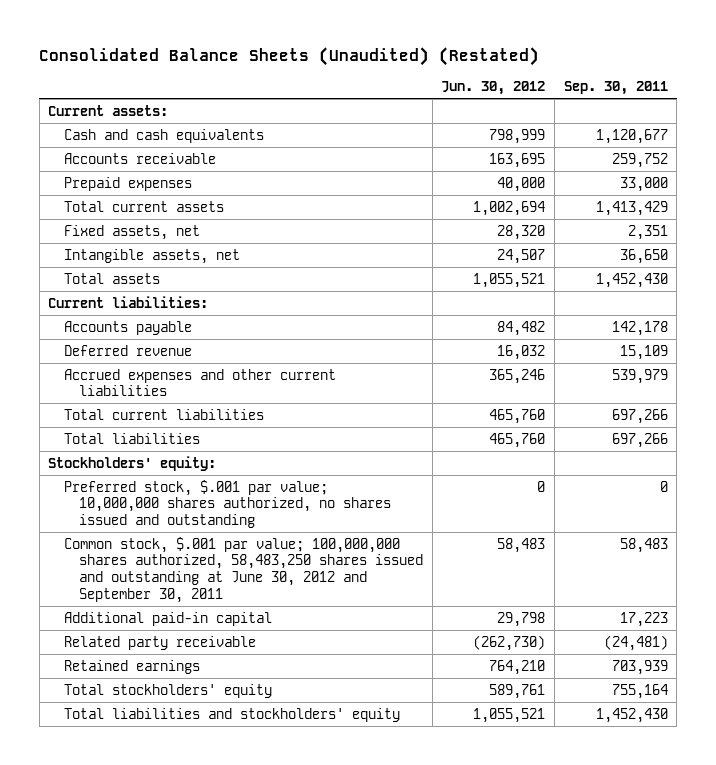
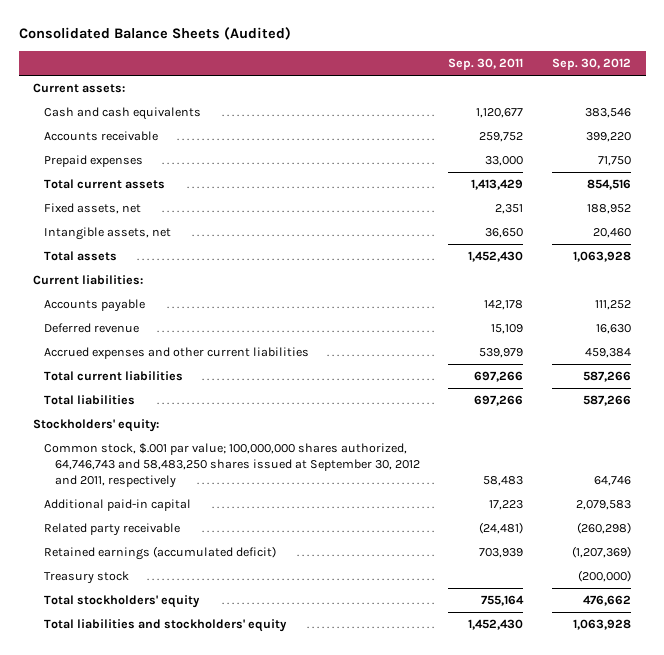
[39,46,540,66] Consolidated Balance Sheets (Unaudited) (Restated) -> [18,27,291,41] Consolidated Balance Sheets (Audited)
[441,81,546,96] Jun. 30, 2012 -> none
none -> [552,58,632,71] Sep. 30, 2012
[63,479,392,528] Preferred stock, $.001 par value; 10,000,000 shares authorized, no shares issued and outstanding -> none
[63,536,424,603] Common stock, $.001 par value; 100,000,000 shares authorized, 58,483,250 shares issued and outstanding at June 30, 2012 and September 30, 2011 -> [43,443,420,489] Common stock, $.001 par value; 100,000,000 shares authorized, 64,746,743 and 58,483,250 shares issued at September 30, 2012 and 2011, respectively
[63,659,200,674] Retained earnings -> [43,546,276,561] Retained earnings (accumulated deficit)
none -> [43,571,129,585] Treasury stock

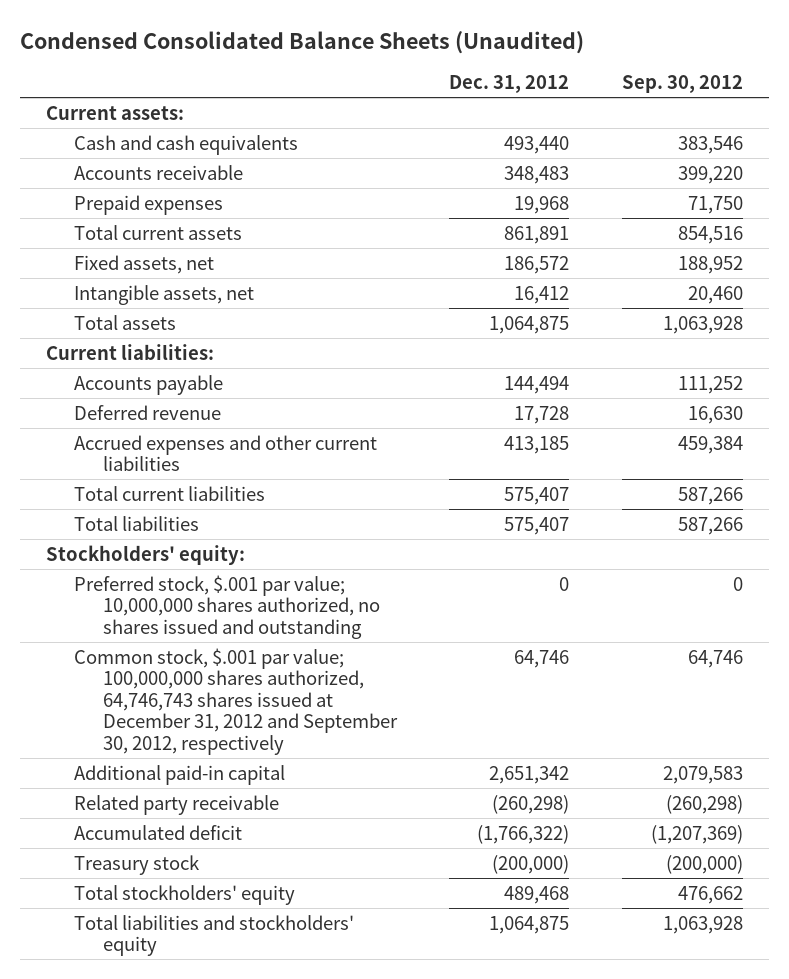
[18,27,291,41] Consolidated Balance Sheets (Audited) -> [19,30,584,54] Condensed Consolidated Balance Sheets (Unaudited)
[448,58,524,71] Sep. 30, 2011 -> none
none -> [449,75,570,94] Dec. 31, 2012
none -> [74,574,380,639] Preferred stock, $.001 par value; 10,000,000 shares authorized, no shares issued and outstanding
[43,443,420,489] Common stock, $.001 par value; 100,000,000 shares authorized, 64,746,743 and 58,483,250 shares issued at September 30, 2012 and 2011, respectively -> [74,647,398,755] Common stock, $.001 par value; 100,000,000 shares authorized, 64,746,743 shares issued at December 31, 2012 and September 30, 2012, respectively
[43,546,276,561] Retained earnings (accumulated deficit) -> [74,824,243,840] Accumulated deficit

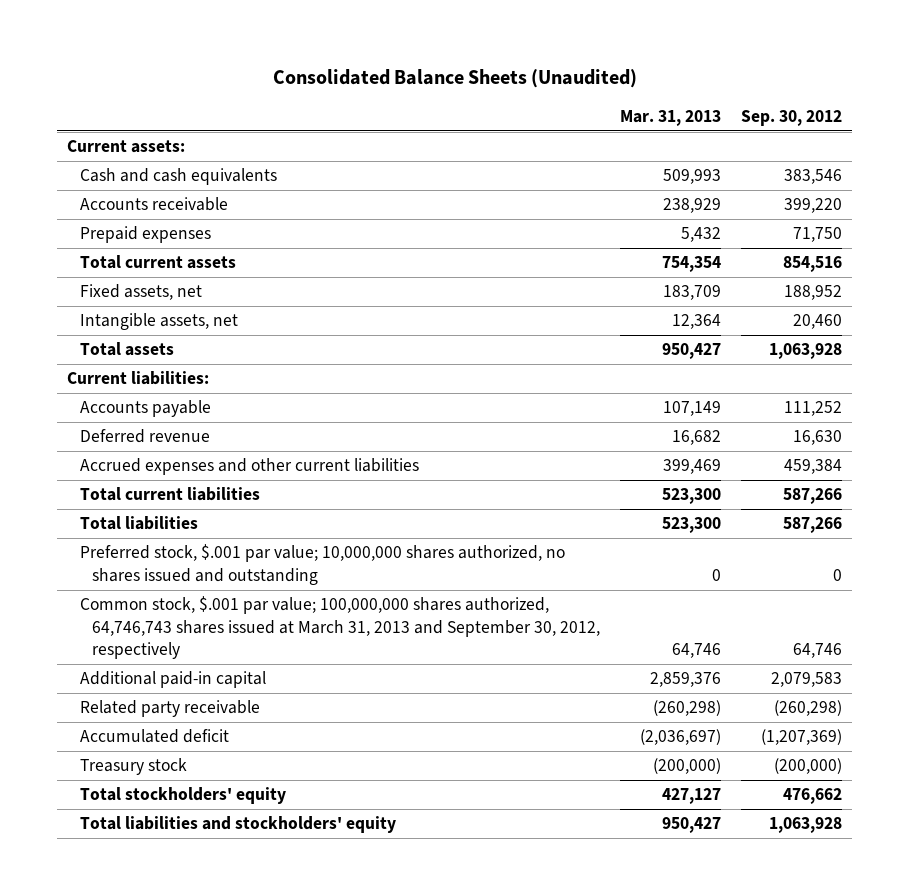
[19,30,584,54] Condensed Consolidated Balance Sheets (Unaudited) -> [272,68,637,88] Consolidated Balance Sheets (Unaudited)
[449,75,570,94] Dec. 31, 2012 -> none
none -> [620,109,722,126] Mar. 31, 2013
[46,544,246,565] Stockholders' equity: -> none
[74,647,398,755] Common stock, $.001 par value; 100,000,000 shares authorized, 64,746,743 shares issued at December 31, 2012 and September 30, 2012, respectively -> [79,596,601,660] Common stock, $.001 par value; 100,000,000 shares authorized, 64,746,743 shares issued at March 31, 2013 and September 30, 2012, respectively

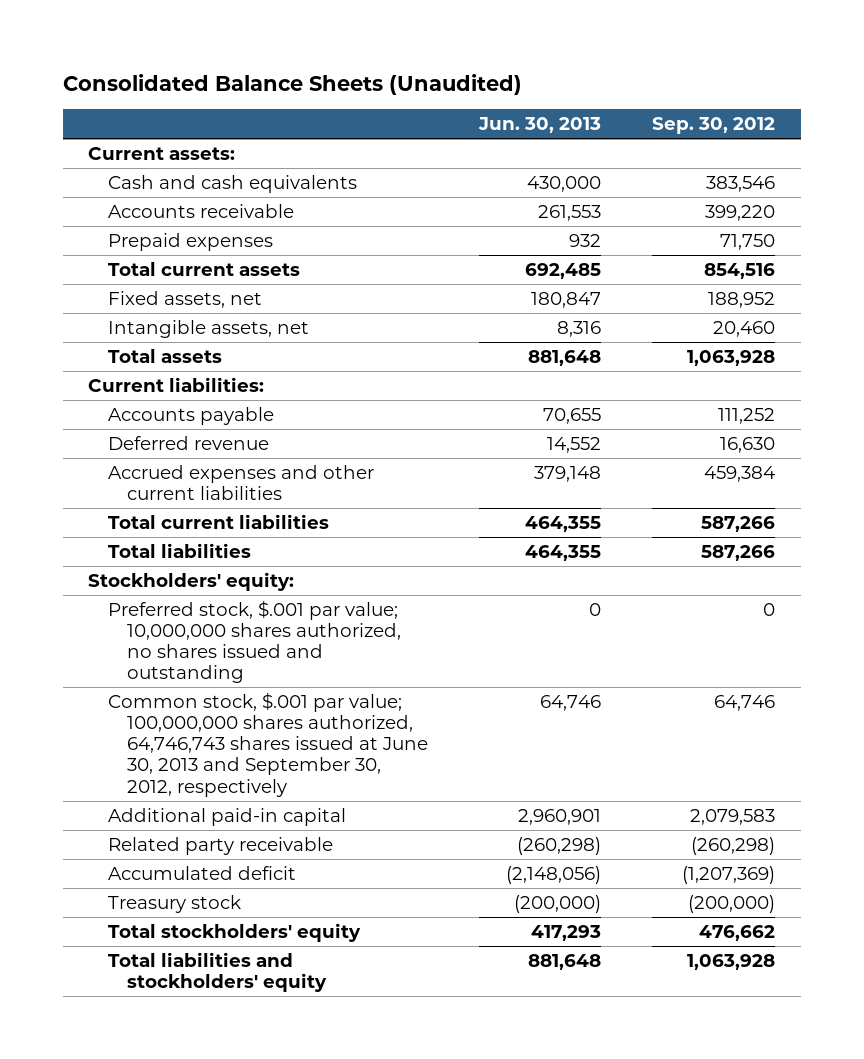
[620,109,722,126] Mar. 31, 2013 -> none
none -> [478,117,602,134] Jun. 30, 2013
none -> [88,571,295,591] Stockholders' equity:
[79,596,601,660] Common stock, $.001 par value; 100,000,000 shares authorized, 64,746,743 shares issued at March 31, 2013 and September 30, 2012, respectively -> [107,691,429,797] Common stock, $.001 par value; 100,000,000 shares authorized, 64,746,743 shares issued at June 30, 2013 and September 30, 2012, respectively

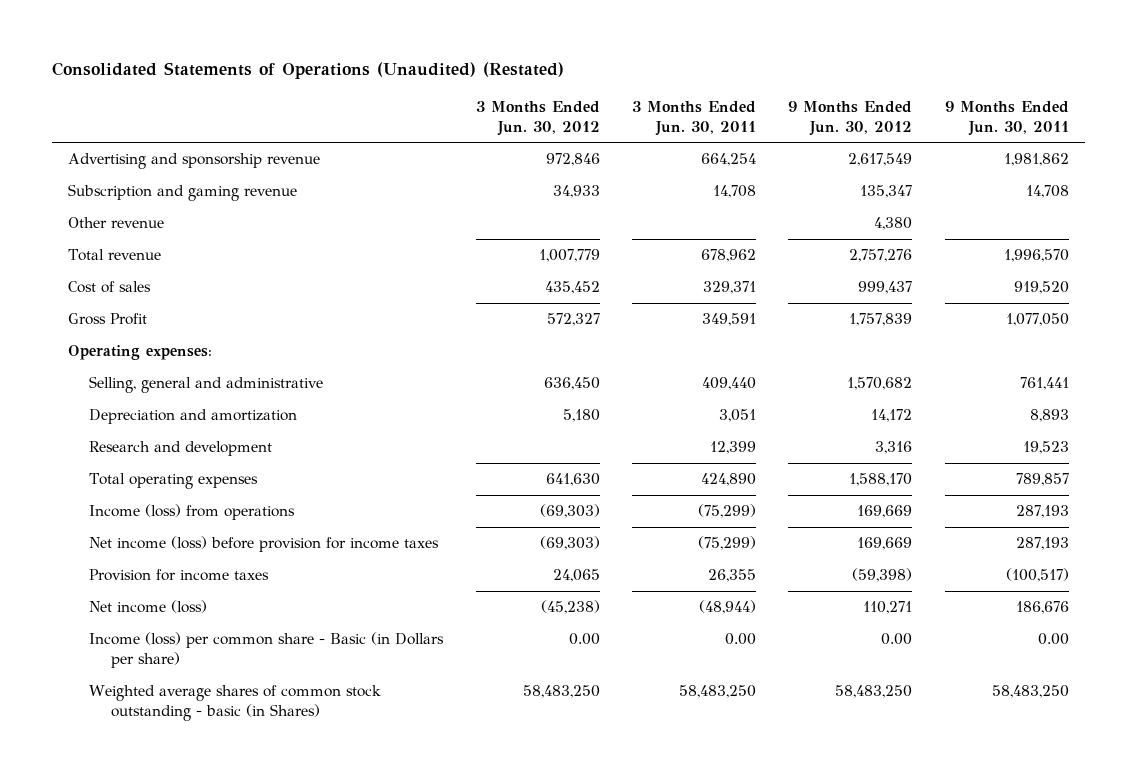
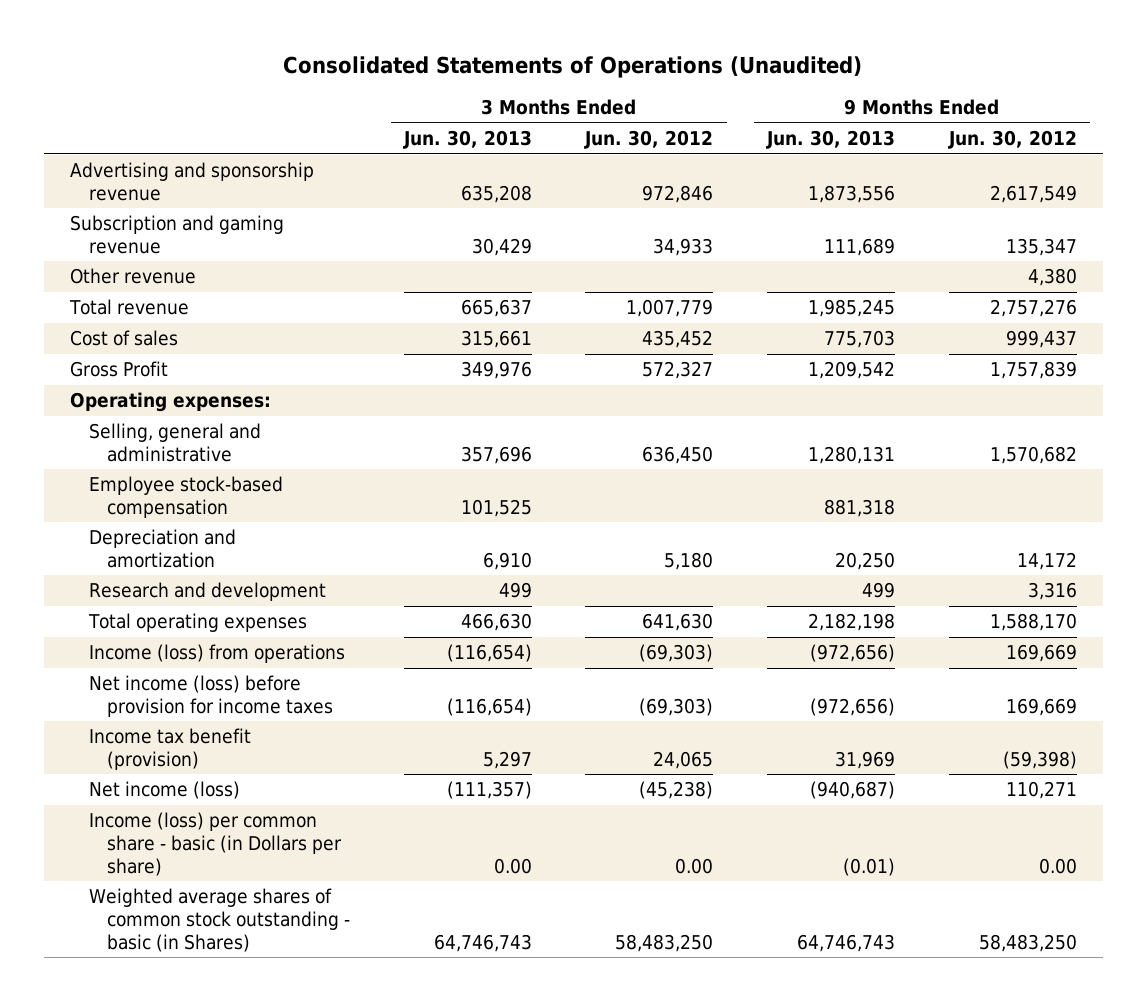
[51,62,564,80] Consolidated Statements of Operations (Unaudited) (Restated) -> [283,56,863,79] Consolidated Statements of Operations (Unaudited)
[632,100,757,136] 3 Months Ended Jun. 30, 2011 -> none
[944,100,1069,136] 9 Months Ended Jun. 30, 2011 -> none
none -> [402,130,532,150] Jun. 30, 2013
none -> [766,130,896,150] Jun. 30, 2013
none -> [88,476,283,518] Employee stock-based compensation
[89,569,270,582] Provision for income taxes -> [88,728,251,770] Income tax benefit (provision)
[89,632,445,669] Income (loss) per common share - Basic (in Dollars per share) -> [88,812,343,876] Income (loss) per common share - basic (in Dollars per share)

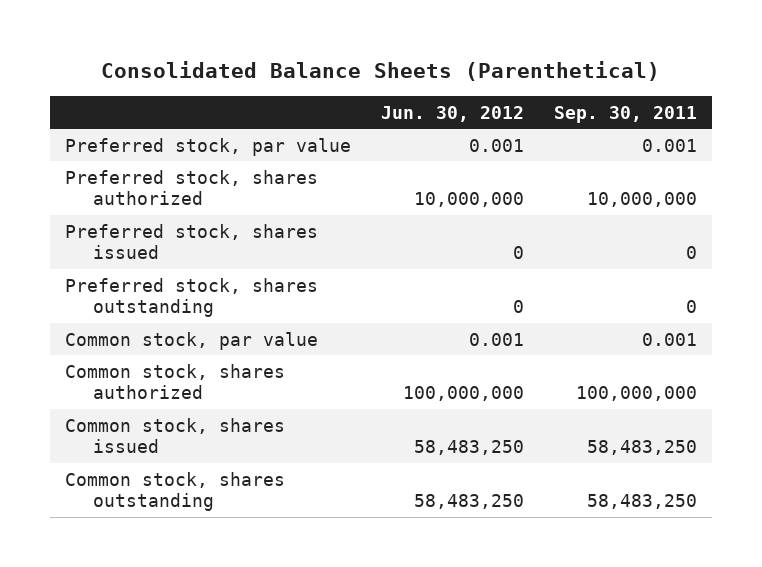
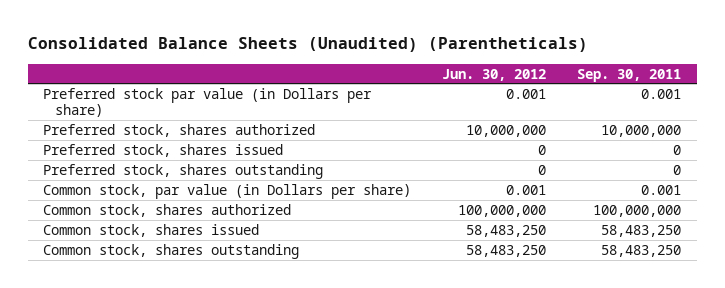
[100,60,660,81] Consolidated Balance Sheets (Parenthetical) -> [27,37,588,53] Consolidated Balance Sheets (Unaudited) (Parentheticals)
[64,137,351,156] Preferred stock, par value -> [43,88,373,118] Preferred stock par value (in Dollars per share)
[64,331,318,350] Common stock, par value -> [43,184,412,200] Common stock, par value (in Dollars per share)

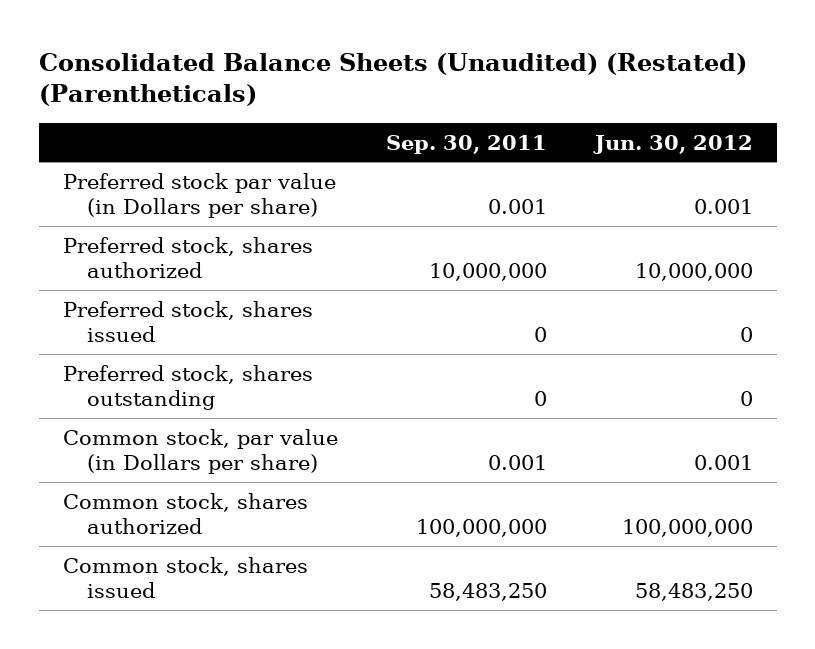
[27,37,588,53] Consolidated Balance Sheets (Unaudited) (Parentheticals) -> [38,52,747,107] Consolidated Balance Sheets (Unaudited) (Restated) (Parentheticals)
[43,244,300,260] Common stock, shares outstanding -> none

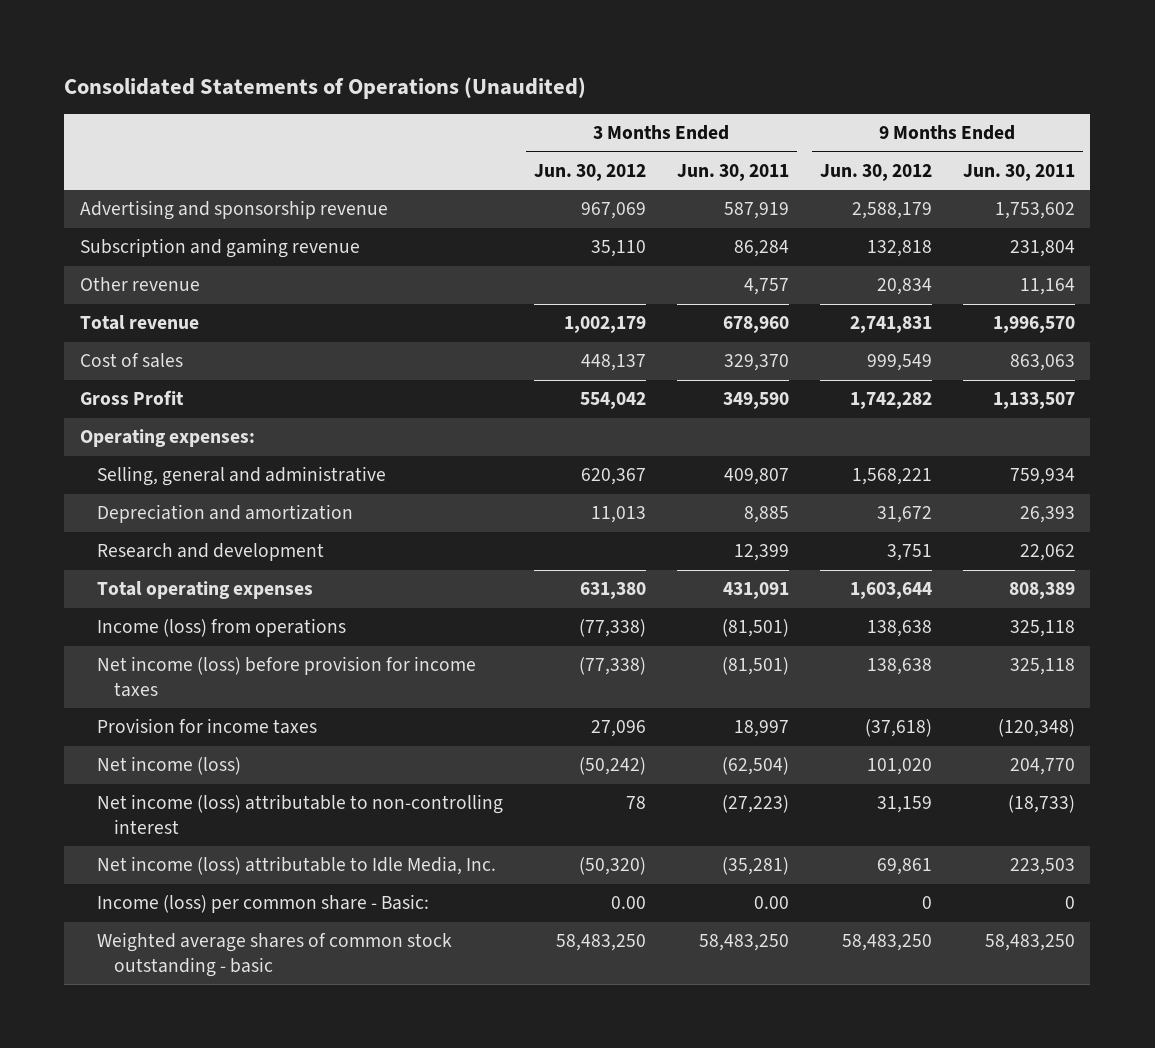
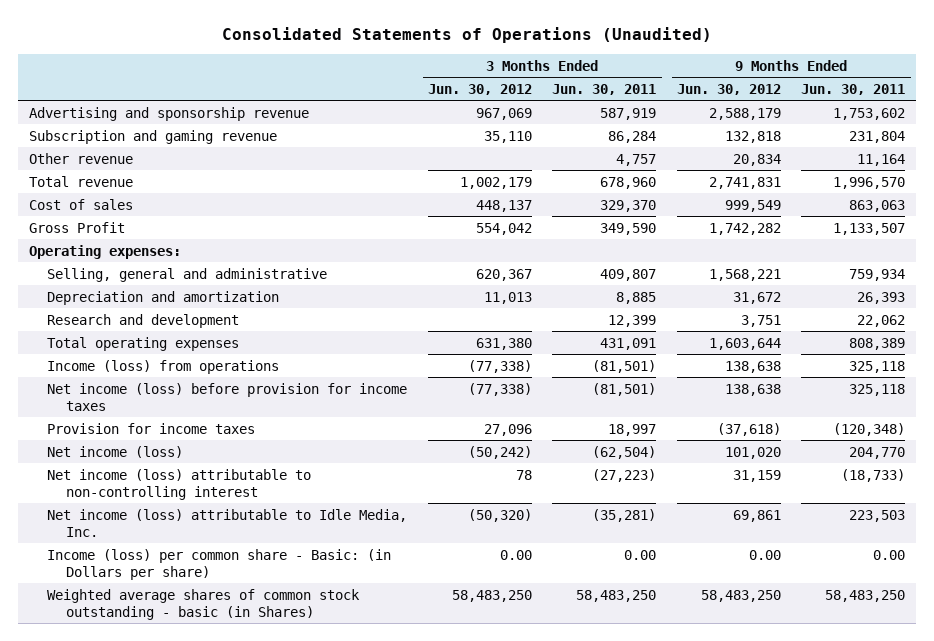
[97,894,430,914] Income (loss) per common share - Basic: -> [47,548,392,580] Income (loss) per common share - Basic: (in Dollars per share)
[921,896,932,910] 0 -> [748,549,781,560] 0.00
[1064,896,1075,910] 0 -> [873,549,906,560] 0.00
[97,932,453,977] Weighted average shares of common stock outstanding - basic -> [47,588,361,620] Weighted average shares of common stock outstanding - basic (in Shares)

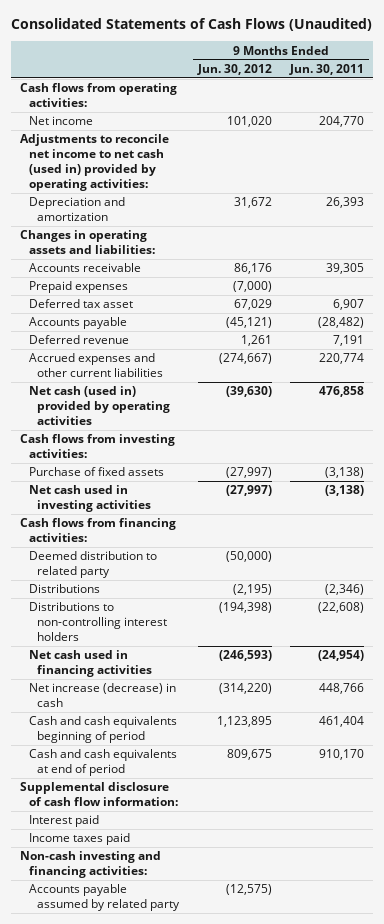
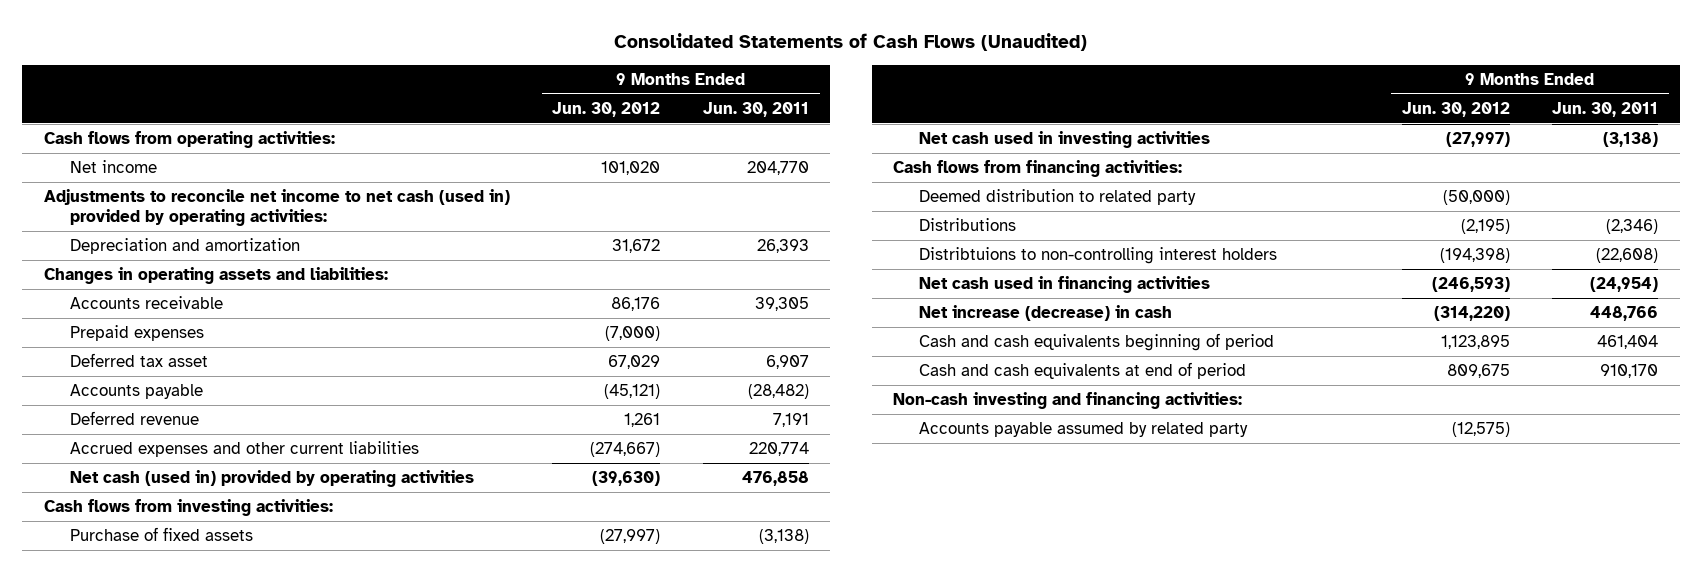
[28,602,168,642] Distributions to non-controlling interest holders -> [919,247,1278,265] Distribtuions to non-controlling interest holders
[20,782,178,807] Supplemental disclosure of cash flow information: -> none
[28,815,99,828] Interest paid -> none
[28,833,130,846] Income taxes paid -> none

